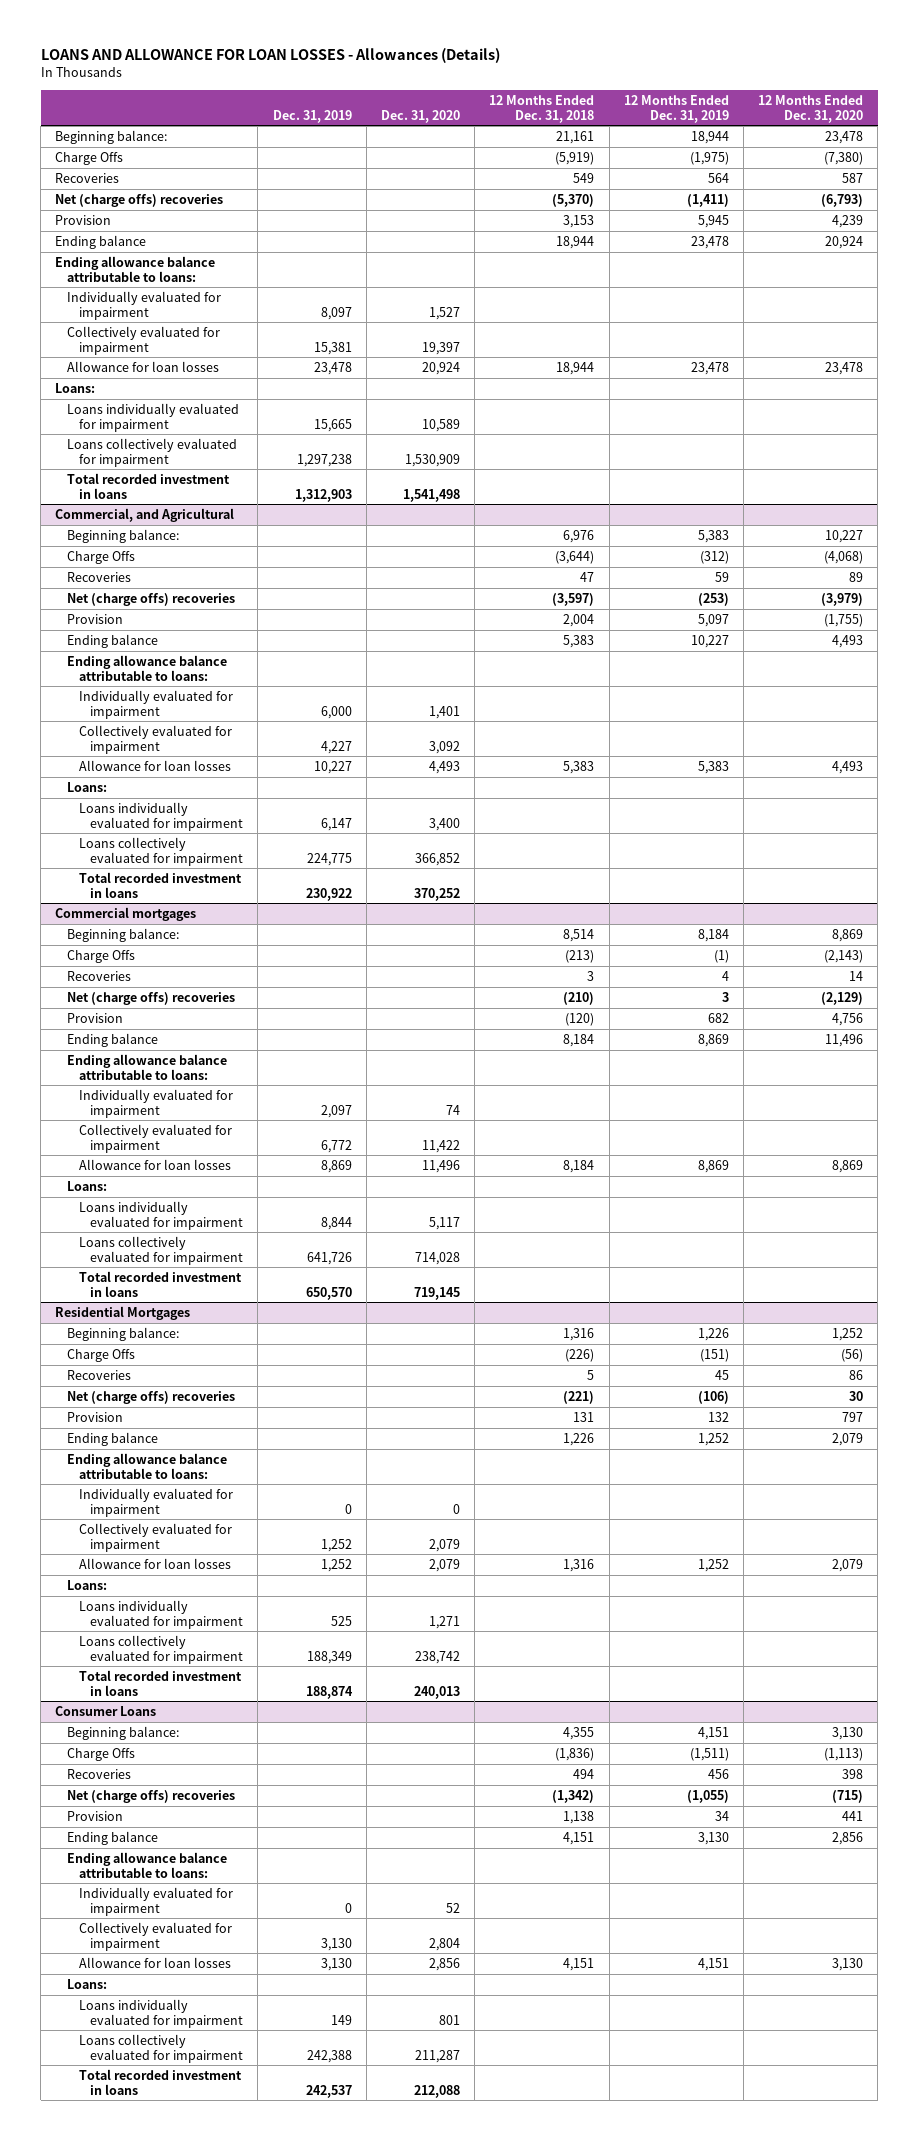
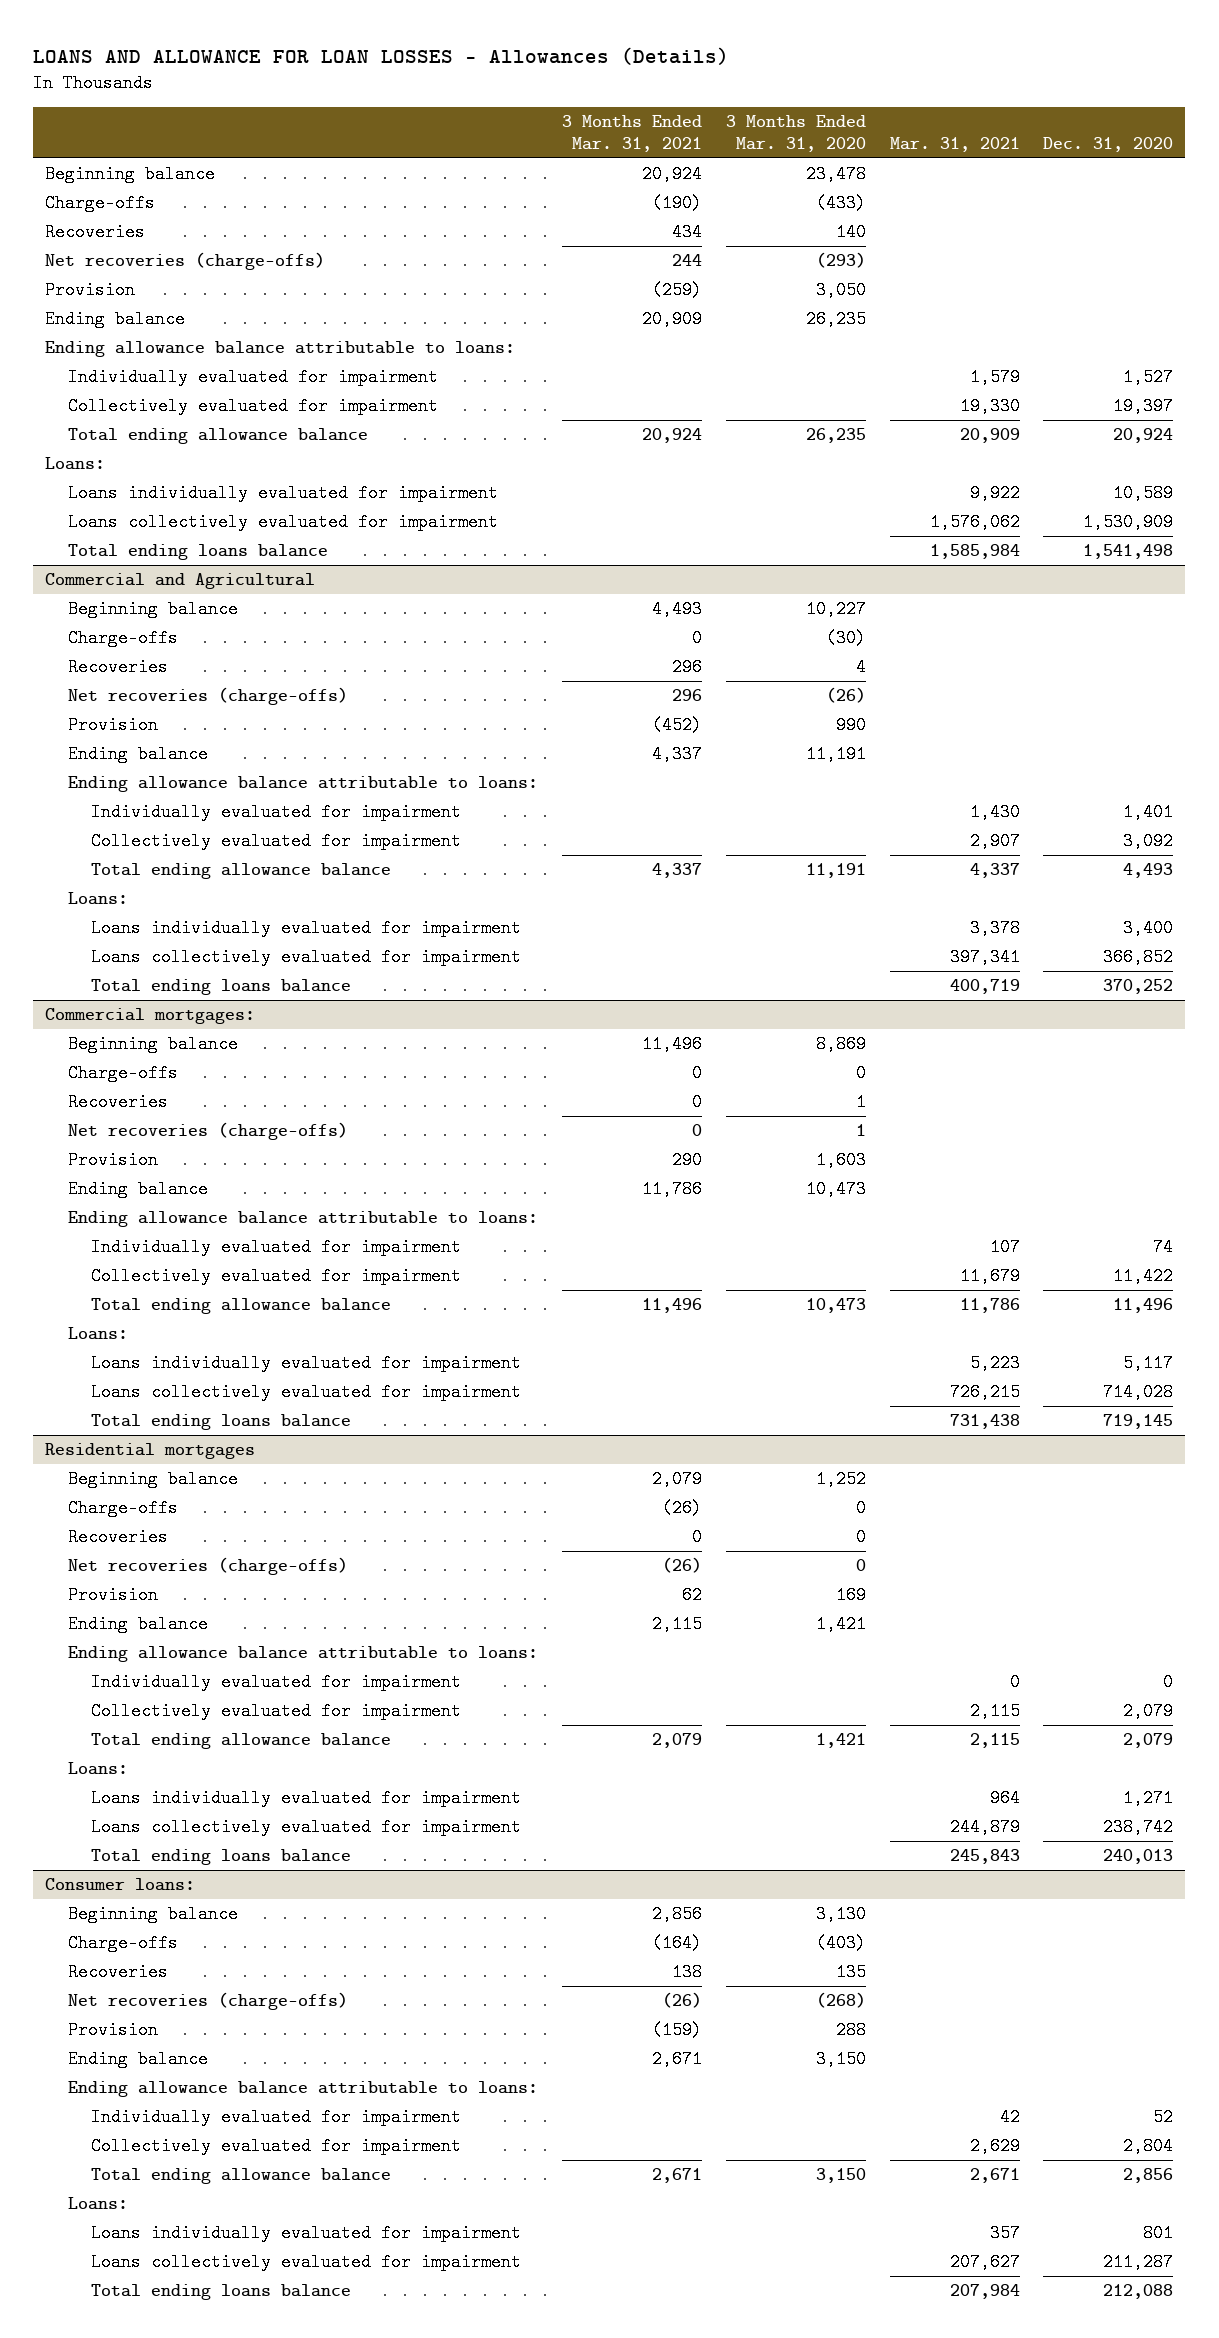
[272,109,352,123] Dec. 31, 2019 -> none
[489,94,595,123] 12 Months Ended Dec. 31, 2018 -> none
[623,94,729,123] 12 Months Ended Dec. 31, 2019 -> none
[758,94,864,123] 12 Months Ended Dec. 31, 2020 -> none
none -> [561,115,702,153] 3 Months Ended Mar. 31, 2021
none -> [725,115,866,153] 3 Months Ended Mar. 31, 2020
none -> [889,137,1020,153] Mar. 31, 2021
[55,129,168,144] Beginning balance: -> [45,165,216,184] Beginning balance
[55,151,124,165] Charge Offs -> [45,194,156,213] Charge-offs
[55,193,224,207] Net (charge offs) recoveries -> [45,252,326,271] Net recoveries (charge-offs)
[66,360,219,372] Allowance for loan losses -> [67,428,368,445] Total ending allowance balance
[66,472,230,499] Total recorded investment in loans -> [67,544,328,561] Total ending loans balance
[55,507,235,522] Commercial, and Agricultural -> [45,573,316,590] Commercial and Agricultural
[66,528,179,543] Beginning balance: -> [67,600,238,619] Beginning balance
[66,550,135,564] Charge Offs -> [67,629,178,648] Charge-offs
[66,592,235,606] Net (charge offs) recoveries -> [67,687,348,706] Net recoveries (charge-offs)
[78,759,231,771] Allowance for loan losses -> [90,863,391,880] Total ending allowance balance
[78,871,242,898] Total recorded investment in loans -> [90,979,351,996] Total ending loans balance
[55,906,197,921] Commercial mortgages -> [45,1008,256,1025] Commercial mortgages:
[66,927,179,942] Beginning balance: -> [67,1035,238,1054] Beginning balance
[66,949,135,963] Charge Offs -> [67,1064,178,1083] Charge-offs
[66,991,235,1005] Net (charge offs) recoveries -> [67,1122,348,1141] Net recoveries (charge-offs)
[78,1158,231,1170] Allowance for loan losses -> [90,1298,391,1315] Total ending allowance balance
[78,1270,242,1297] Total recorded investment in loans -> [90,1414,351,1431] Total ending loans balance
[55,1305,191,1320] Residential Mortgages -> [45,1443,256,1460] Residential mortgages
[66,1326,179,1341] Beginning balance: -> [67,1470,238,1489] Beginning balance
[66,1348,135,1362] Charge Offs -> [67,1499,178,1518] Charge-offs
[66,1390,235,1404] Net (charge offs) recoveries -> [67,1557,348,1576] Net recoveries (charge-offs)
[78,1557,231,1569] Allowance for loan losses -> [90,1733,391,1750] Total ending allowance balance
[78,1669,242,1696] Total recorded investment in loans -> [90,1849,351,1866] Total ending loans balance
[55,1705,157,1716] Consumer Loans -> [45,1878,196,1892] Consumer loans:
[66,1725,179,1740] Beginning balance: -> [67,1905,238,1924] Beginning balance
[66,1747,135,1761] Charge Offs -> [67,1934,178,1953] Charge-offs
[66,1789,235,1803] Net (charge offs) recoveries -> [67,1992,348,2011] Net recoveries (charge-offs)
[78,1956,231,1968] Allowance for loan losses -> [90,2168,391,2185] Total ending allowance balance
[78,2068,242,2095] Total recorded investment in loans -> [90,2284,351,2301] Total ending loans balance

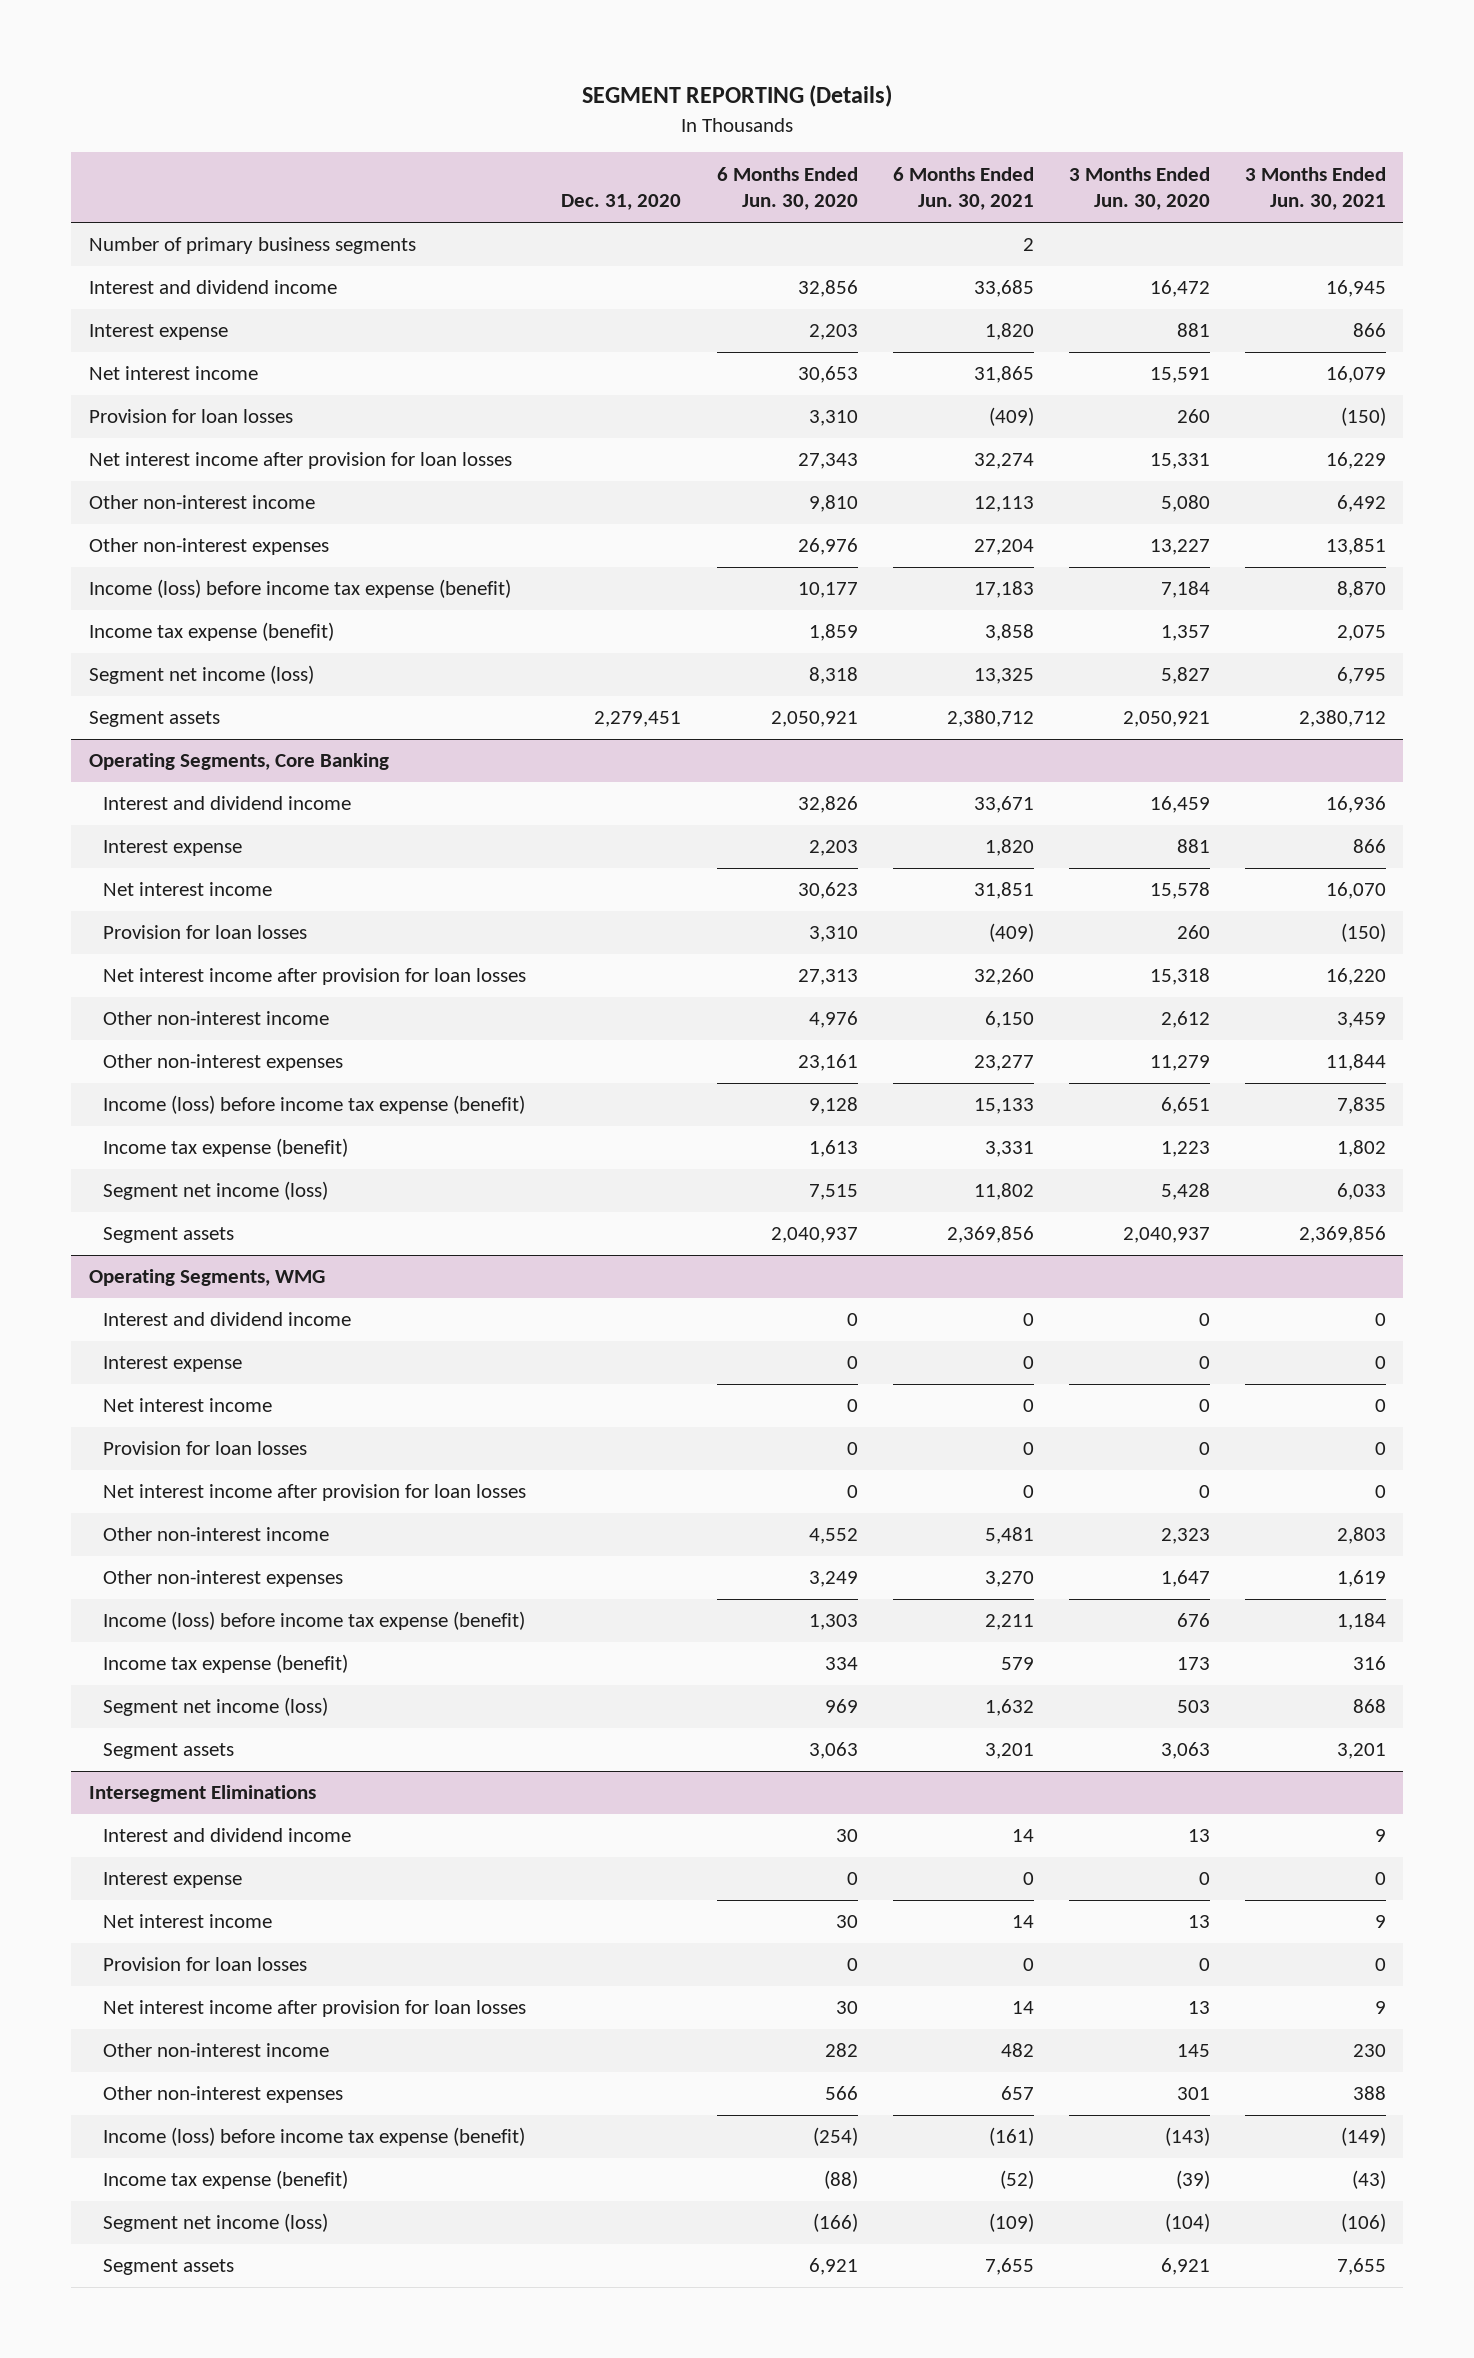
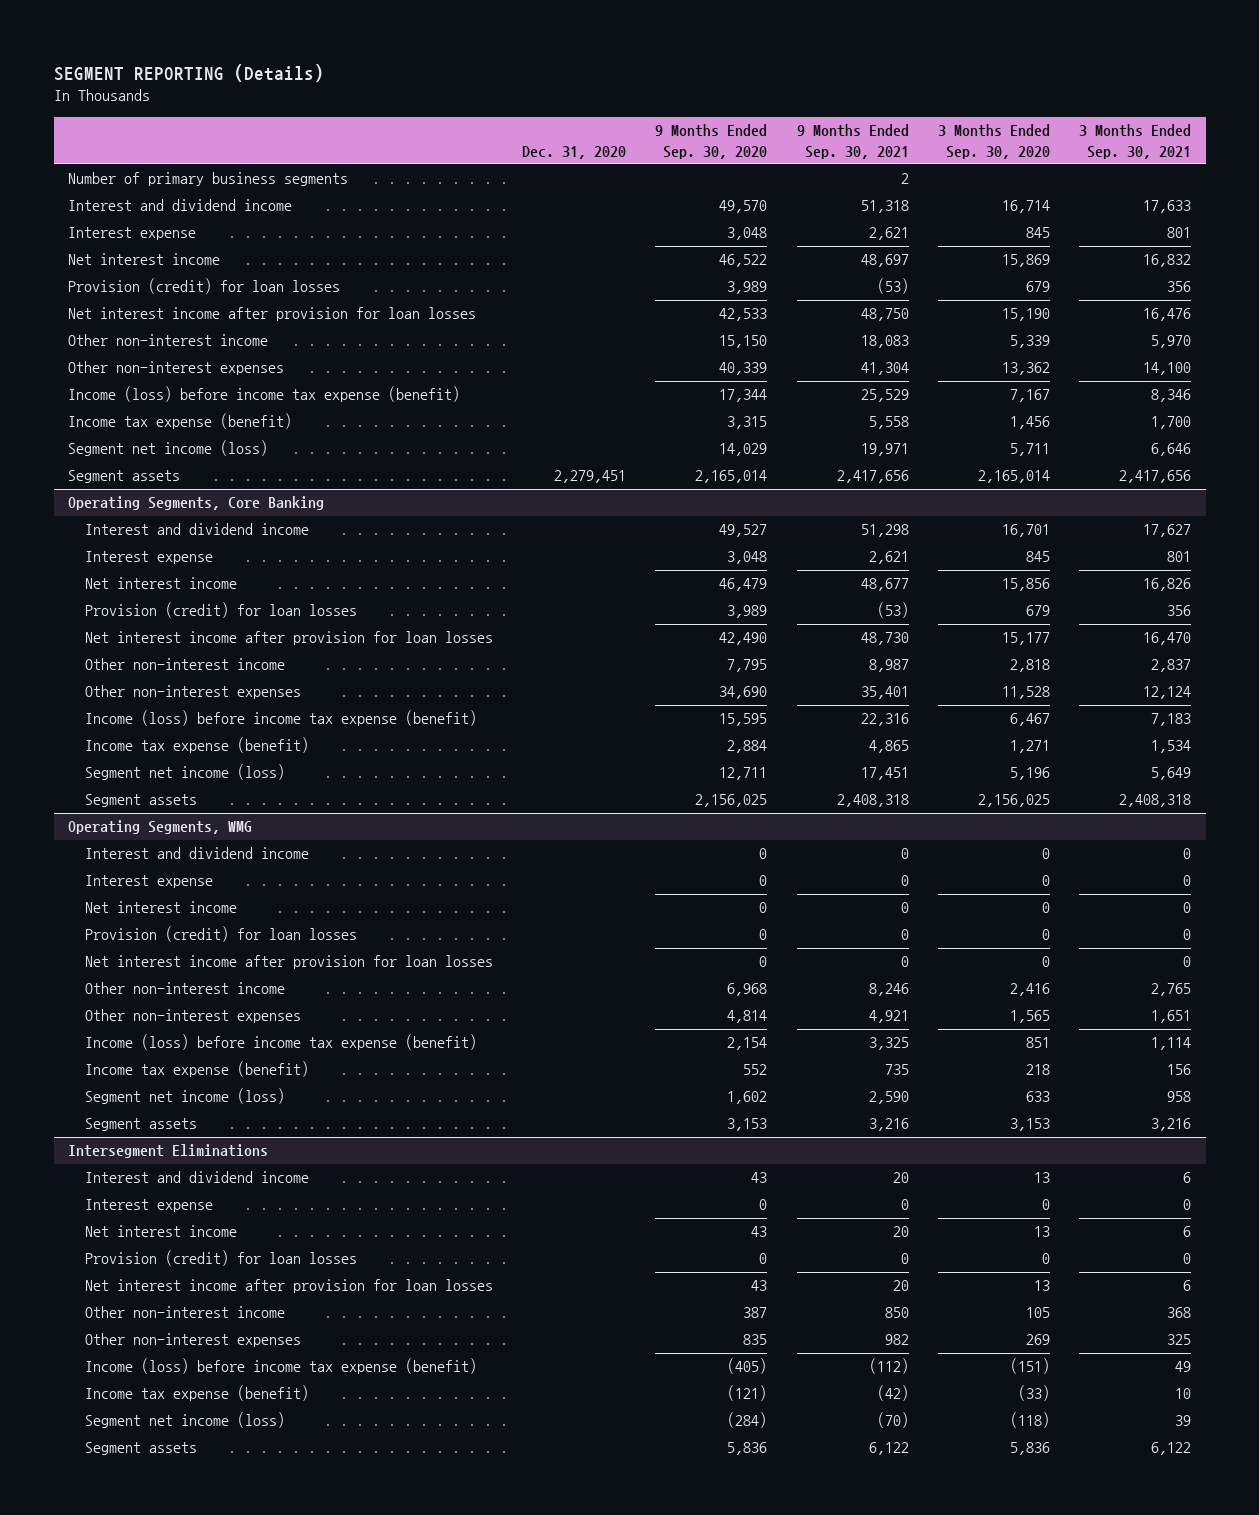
[716,166,858,211] 6 Months Ended Jun. 30, 2020 -> none
[892,166,1034,211] 6 Months Ended Jun. 30, 2021 -> none
[1068,166,1210,211] 3 Months Ended Jun. 30, 2020 -> none
[1244,166,1386,211] 3 Months Ended Jun. 30, 2021 -> none
none -> [655,123,768,159] 9 Months Ended Sep. 30, 2020
none -> [796,123,909,159] 9 Months Ended Sep. 30, 2021
none -> [937,123,1050,159] 3 Months Ended Sep. 30, 2020
none -> [1079,123,1192,159] 3 Months Ended Sep. 30, 2021
[88,409,293,424] Provision for loan losses -> [68,278,341,295] Provision (credit) for loan losses
[103,925,308,940] Provision for loan losses -> [85,602,358,619] Provision (credit) for loan losses
[103,1441,308,1456] Provision for loan losses -> [85,926,358,943] Provision (credit) for loan losses
[103,1957,308,1972] Provision for loan losses -> [85,1250,358,1267] Provision (credit) for loan losses

